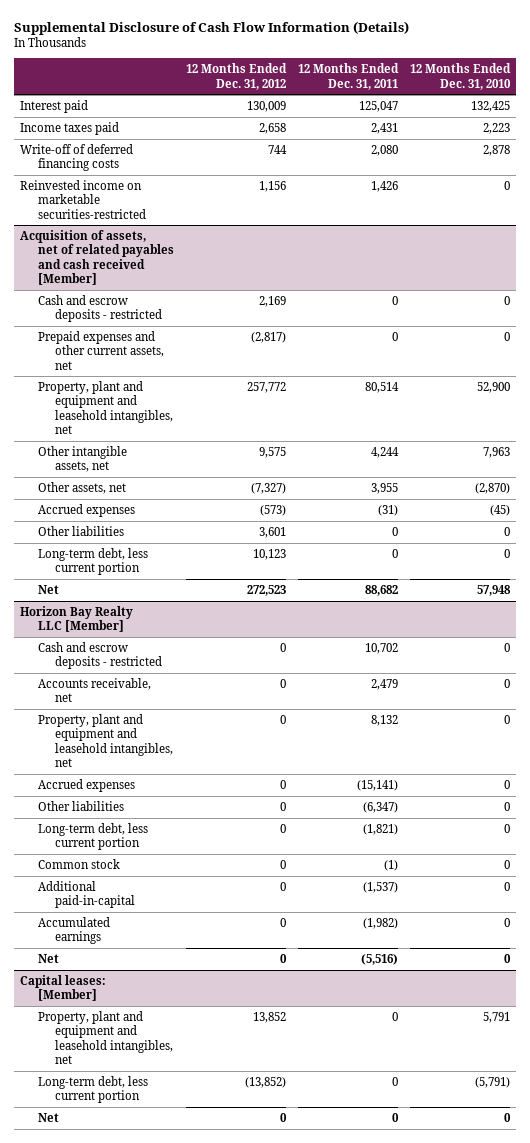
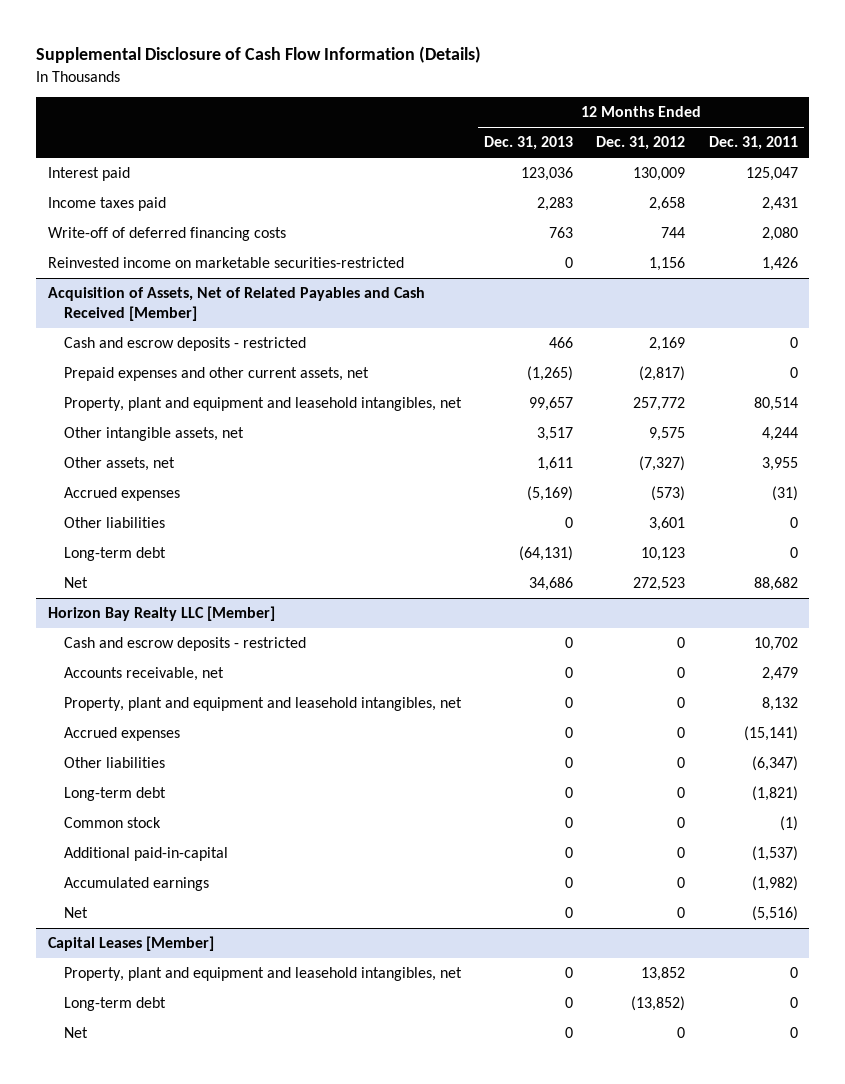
[410,63,512,90] 12 Months Ended Dec. 31, 2010 -> none
none -> [484,136,574,151] Dec. 31, 2013
[20,229,174,285] Acquisition of assets, net of related payables and cash received [Member] -> [47,287,425,321] Acquisition of Assets, Net of Related Payables and Cash Received [Member]
[37,547,148,576] Long-term debt, less current portion -> [63,547,166,562] Long-term debt
[37,822,148,851] Long-term debt, less current portion -> [63,787,166,802] Long-term debt
[20,974,107,1002] Capital leases: [Member] -> [47,936,214,952] Capital Leases [Member]
[37,1075,148,1104] Long-term debt, less current portion -> [63,997,166,1012] Long-term debt

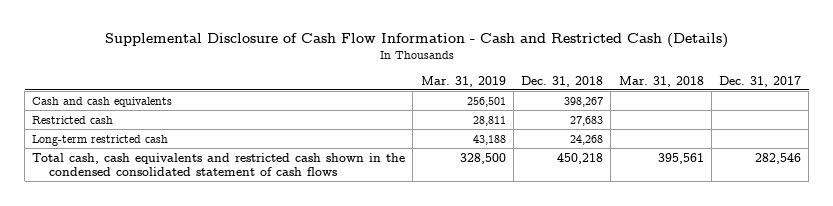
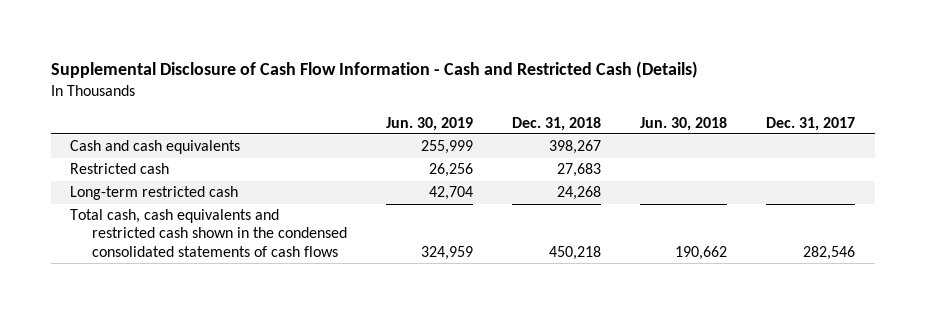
[420,75,506,87] Mar. 31, 2019 -> none
[618,75,704,87] Mar. 31, 2018 -> none
none -> [386,116,474,131] Jun. 30, 2019
none -> [640,116,728,131] Jun. 30, 2018
[32,152,406,176] Total cash, cash equivalents and restricted cash shown in the condensed consolidated statement of cash flows -> [70,209,348,257] Total cash, cash equivalents and restricted cash shown in the condensed consolidated statements of cash flows

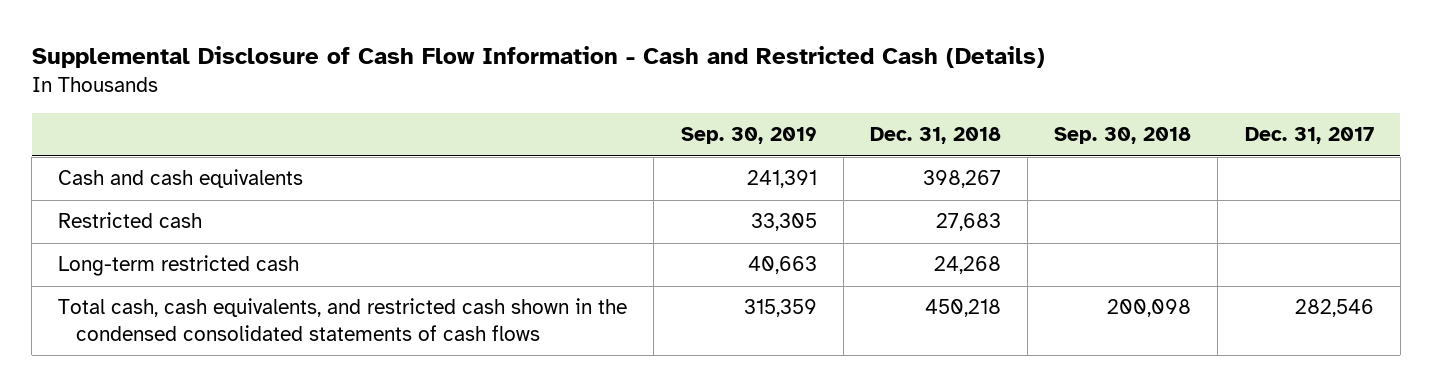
[386,116,474,131] Jun. 30, 2019 -> none
[640,116,728,131] Jun. 30, 2018 -> none
none -> [680,127,817,145] Sep. 30, 2019
none -> [1054,127,1192,145] Sep. 30, 2018
[70,209,348,257] Total cash, cash equivalents and restricted cash shown in the condensed consolidated statements of cash flows -> [58,298,628,342] Total cash, cash equivalents, and restricted cash shown in the condensed consolidated statements of cash flows

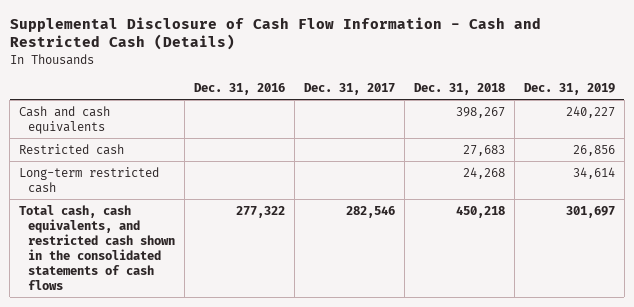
[680,127,817,145] Sep. 30, 2019 -> none
[1054,127,1192,145] Sep. 30, 2018 -> none
none -> [194,82,286,95] Dec. 31, 2016
none -> [523,82,615,95] Dec. 31, 2019
[58,298,628,342] Total cash, cash equivalents, and restricted cash shown in the condensed consolidated statements of cash flows -> [19,204,176,290] Total cash, cash equivalents, and restricted cash shown in the consolidated statements of cash flows

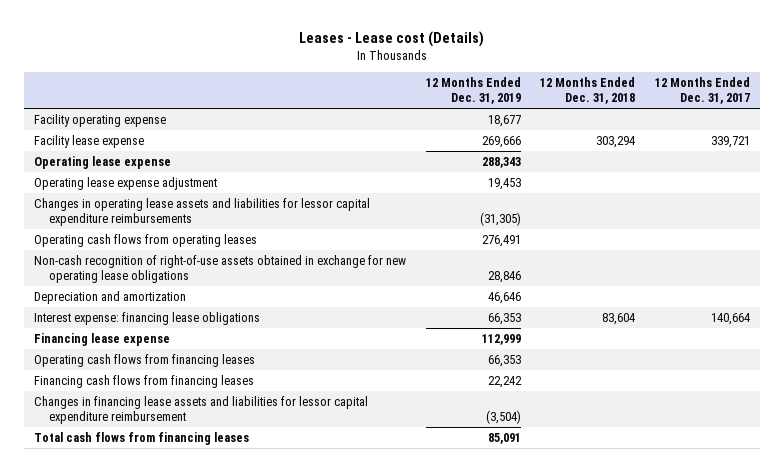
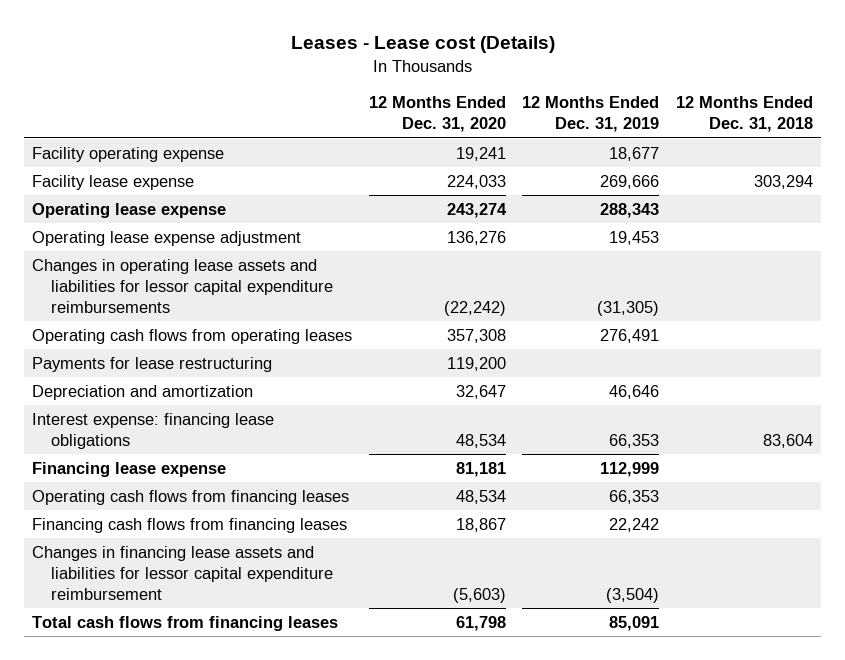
[655,77,751,105] 12 Months Ended Dec. 31, 2017 -> none
none -> [368,95,506,133] 12 Months Ended Dec. 31, 2020
[33,254,406,283] Non-cash recognition of right-of-use assets obtained in exchange for new operating lease obligations -> none
none -> [32,356,273,372] Payments for lease restructuring

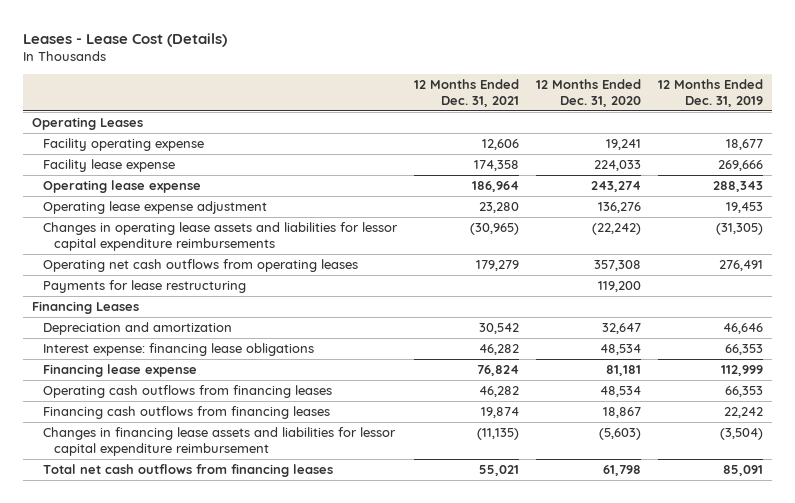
[290,36,555,54] Leases - Lease cost (Details) -> [23,32,228,47] Leases - Lease Cost (Details)
[676,95,814,133] 12 Months Ended Dec. 31, 2018 -> none
none -> [414,79,520,107] 12 Months Ended Dec. 31, 2021
none -> [31,117,143,131] Operating Leases
[32,328,353,344] Operating cash flows from operating leases -> [43,259,359,273] Operating net cash outflows from operating leases
none -> [31,301,139,315] Financing Leases
[32,489,350,505] Operating cash flows from financing leases -> [43,385,333,399] Operating cash outflows from financing leases
[32,517,348,533] Financing cash flows from financing leases -> [43,406,331,420] Financing cash outflows from financing leases
[32,615,339,631] Total cash flows from financing leases -> [43,464,334,478] Total net cash outflows from financing leases

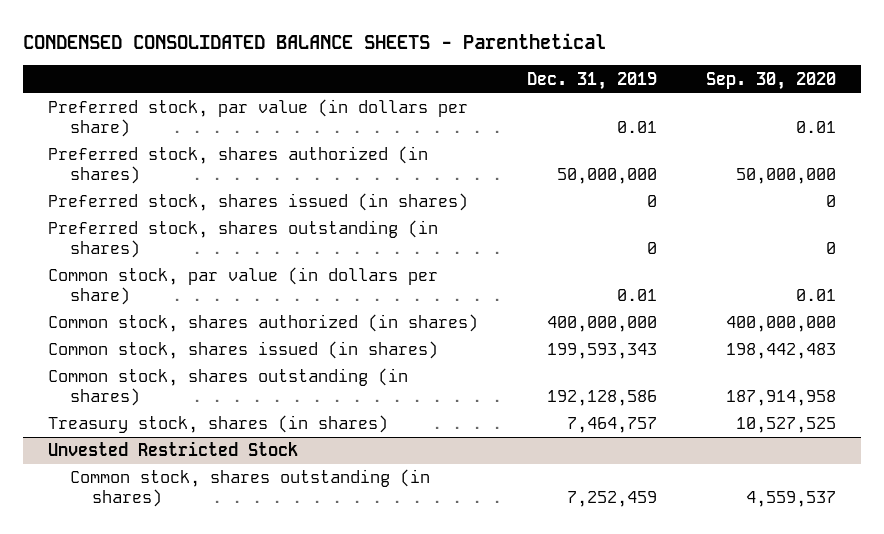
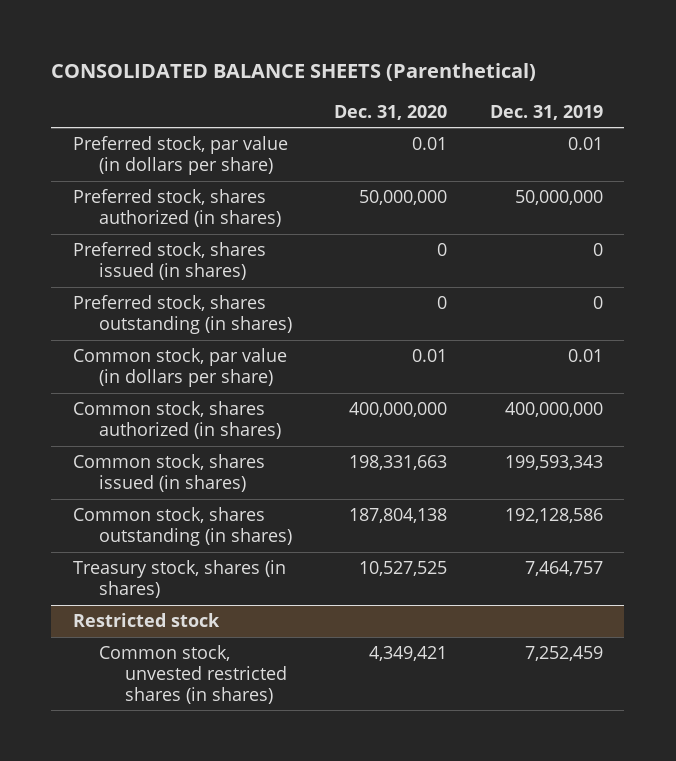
[23,32,607,49] CONDENSED CONSOLIDATED BALANCE SHEETS - Parenthetical -> [51,63,537,82] CONSOLIDATED BALANCE SHEETS (Parenthetical)
[706,71,837,90] Sep. 30, 2020 -> none
none -> [334,104,448,120] Dec. 31, 2020
[47,441,298,457] Unvested Restricted Stock -> [72,612,220,627] Restricted stock
[69,469,430,508] Common stock, shares outstanding (in shares) -> [98,644,287,704] Common stock, unvested restricted shares (in shares)

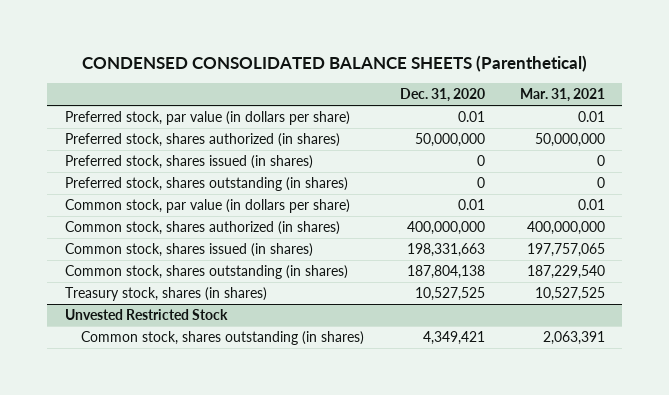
[51,63,537,82] CONSOLIDATED BALANCE SHEETS (Parenthetical) -> [81,55,587,73] CONDENSED CONSOLIDATED BALANCE SHEETS (Parenthetical)
[489,104,603,120] Dec. 31, 2019 -> none
none -> [519,88,605,103] Mar. 31, 2021
[72,612,220,627] Restricted stock -> [64,309,228,321] Unvested Restricted Stock
[98,644,287,704] Common stock, unvested restricted shares (in shares) -> [81,331,365,346] Common stock, shares outstanding (in shares)

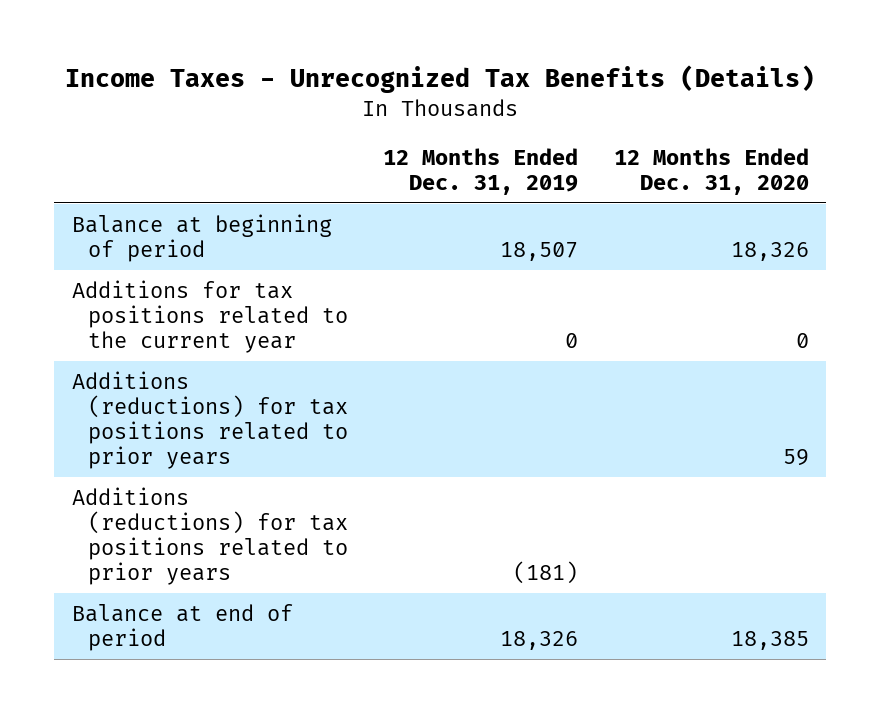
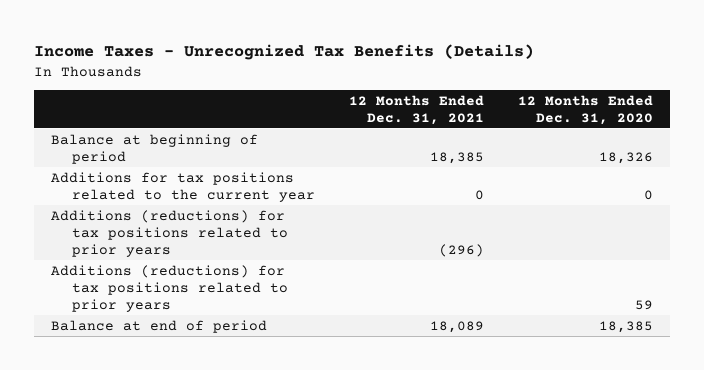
[383,147,579,195] 12 Months Ended Dec. 31, 2019 -> none
none -> [348,94,484,125] 12 Months Ended Dec. 31, 2021
[71,370,348,470] Additions (reductions) for tax positions related to prior years -> [50,264,288,312] Additions (reductions) for tax positions related to prior years

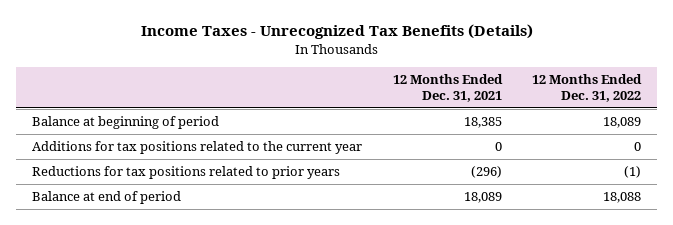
[518,94,654,125] 12 Months Ended Dec. 31, 2020 -> none
none -> [532,73,643,103] 12 Months Ended Dec. 31, 2022
[50,264,288,312] Additions (reductions) for tax positions related to prior years -> none
[50,209,288,257] Additions (reductions) for tax positions related to prior years -> [31,166,340,180] Reductions for tax positions related to prior years

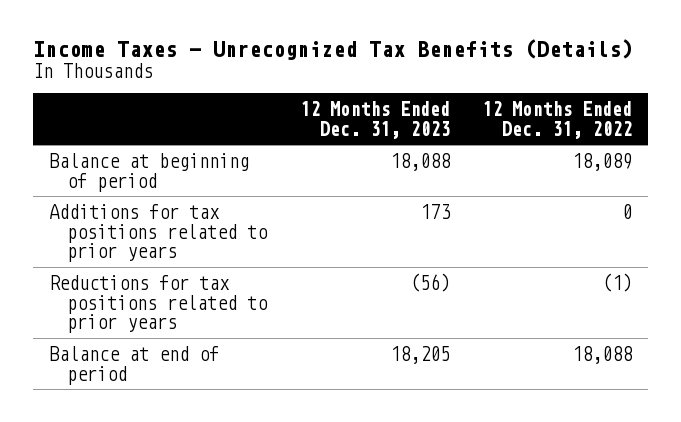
[392,73,503,103] 12 Months Ended Dec. 31, 2021 -> none
none -> [299,100,450,139] 12 Months Ended Dec. 31, 2023
[31,141,362,155] Additions for tax positions related to the current year -> [48,203,269,263] Additions for tax positions related to prior years

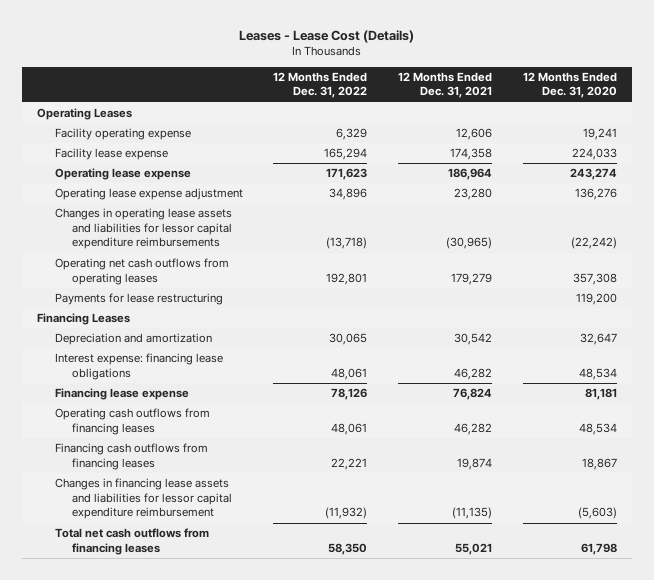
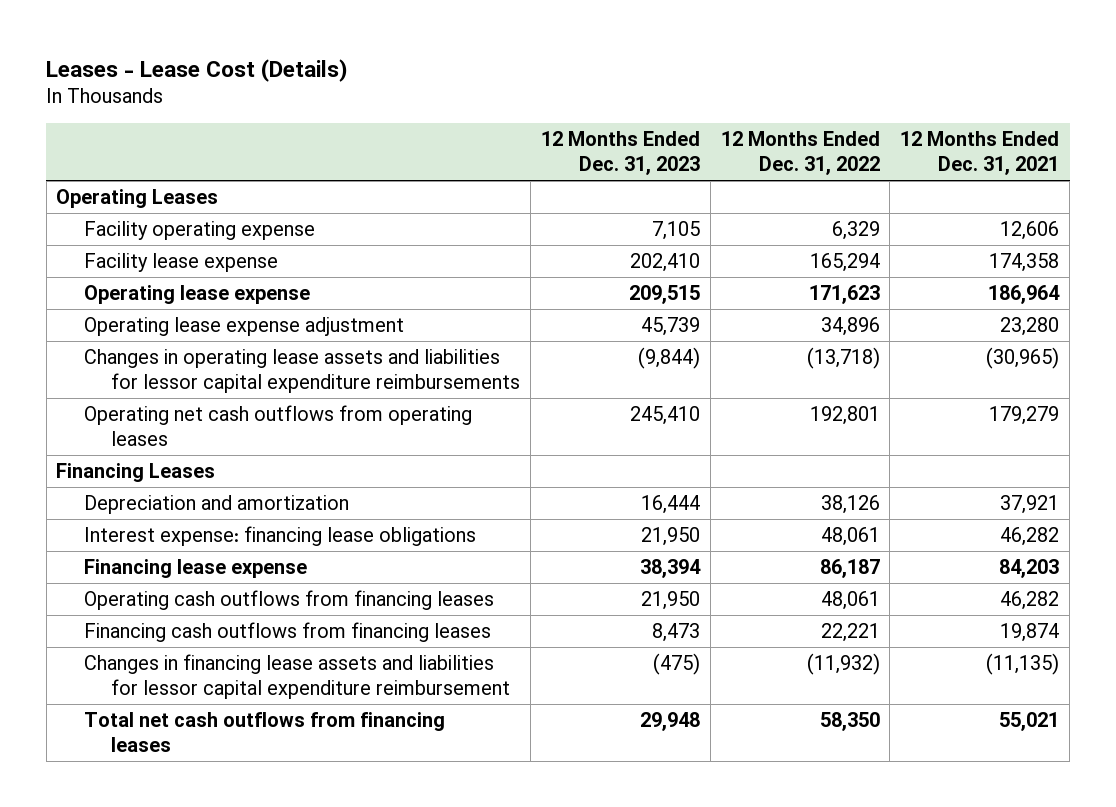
[522,71,617,99] 12 Months Ended Dec. 31, 2020 -> none
none -> [540,131,700,176] 12 Months Ended Dec. 31, 2023
[54,293,223,306] Payments for lease restructuring -> none
[329,333,368,346] 30,065 -> [820,494,880,514] 38,126
[453,333,492,346] 30,542 -> [1000,494,1060,514] 37,921
[331,388,368,401] 78,126 -> [819,558,880,578] 86,187
[452,388,492,401] 76,824 -> [999,558,1060,578] 84,203

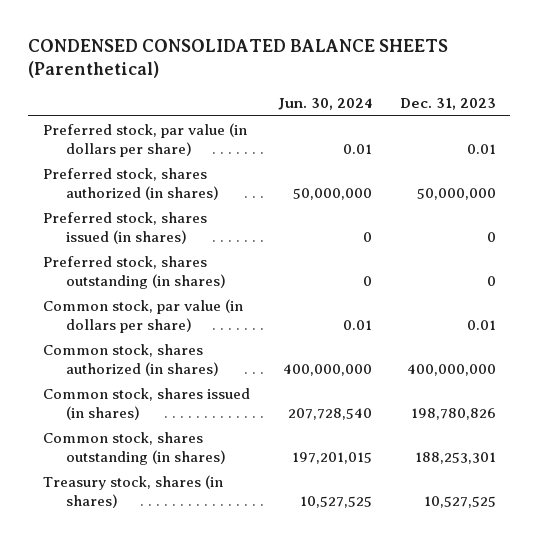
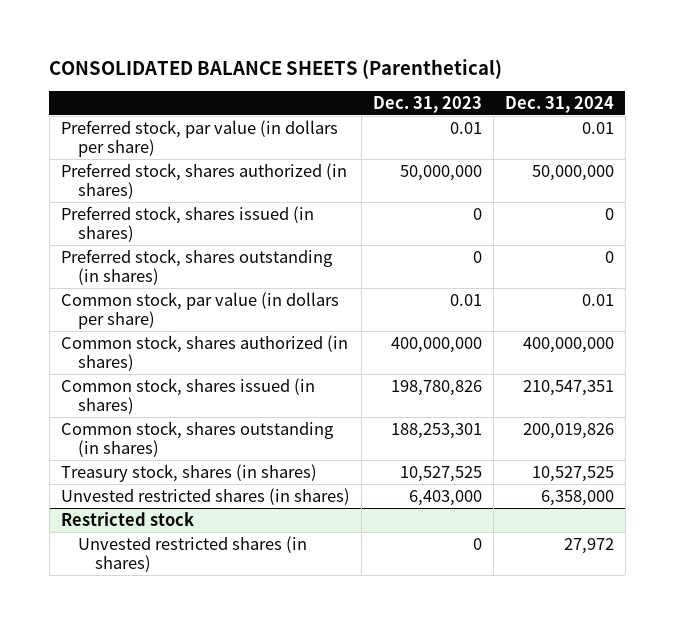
[28,38,449,78] CONDENSED CONSOLIDATED BALANCE SHEETS (Parenthetical) -> [49,58,503,79] CONSOLIDATED BALANCE SHEETS (Parenthetical)
[277,97,372,110] Jun. 30, 2024 -> none
none -> [504,95,614,113] Dec. 31, 2024
none -> [60,487,350,505] Unvested restricted shares (in shares)
none -> [60,511,194,526] Restricted stock
none -> [77,535,307,572] Unvested restricted shares (in shares)

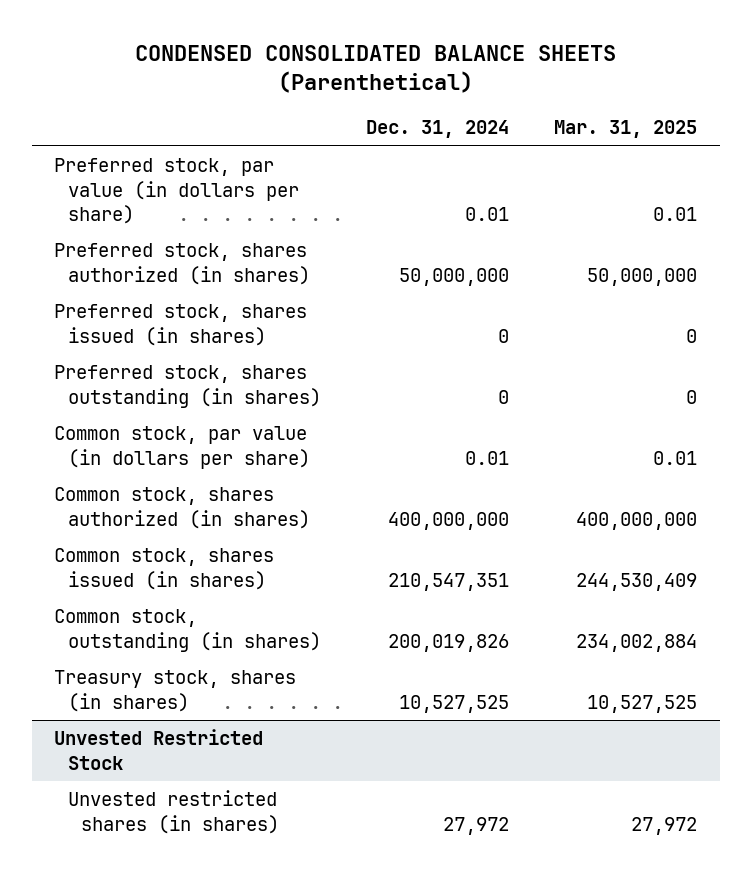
[49,58,503,79] CONSOLIDATED BALANCE SHEETS (Parenthetical) -> [134,44,616,94] CONDENSED CONSOLIDATED BALANCE SHEETS (Parenthetical)
[372,95,482,113] Dec. 31, 2023 -> none
none -> [554,120,698,139] Mar. 31, 2025
[60,420,334,457] Common stock, shares outstanding (in shares) -> [54,609,321,652] Common stock, outstanding (in shares)
[60,487,350,505] Unvested restricted shares (in shares) -> none
[60,511,194,526] Restricted stock -> [54,729,264,770] Unvested Restricted Stock

